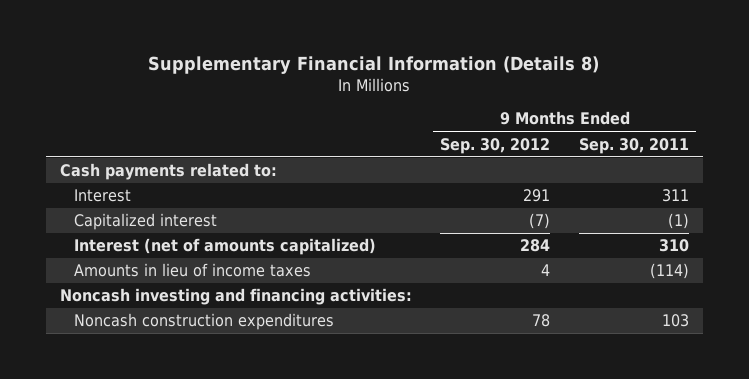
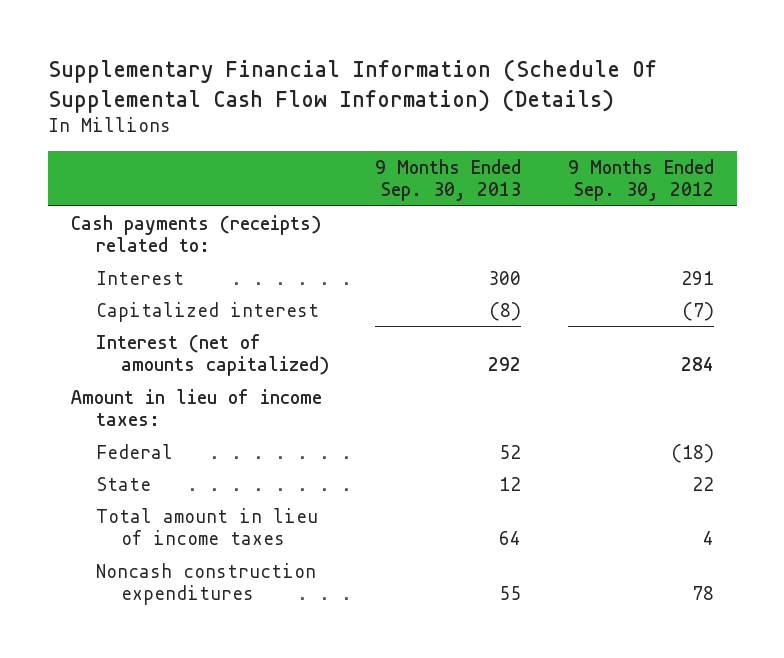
[148,55,600,74] Supplementary Financial Information (Details 8) -> [47,59,657,113] Supplementary Financial Information (Schedule Of Supplemental Cash Flow Information) (Details)
[578,137,689,154] Sep. 30, 2011 -> none
none -> [375,158,522,201] 9 Months Ended Sep. 30, 2013
[59,163,277,181] Cash payments related to: -> [70,214,321,252] Cash payments (receipts) related to:
[59,288,412,306] Noncash investing and financing activities: -> none
none -> [70,388,322,426] Amount in lieu of income taxes:
none -> [95,443,173,459] Federal
none -> [95,476,151,491] State
[74,263,312,278] Amounts in lieu of income taxes -> [95,507,318,545] Total amount in lieu of income taxes

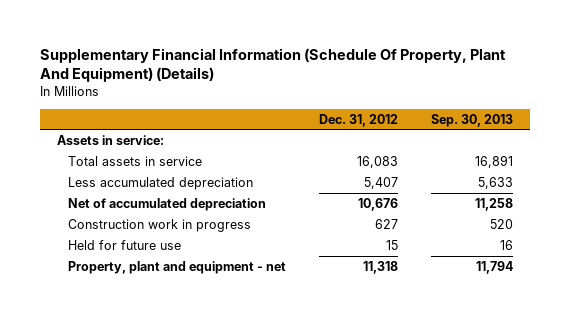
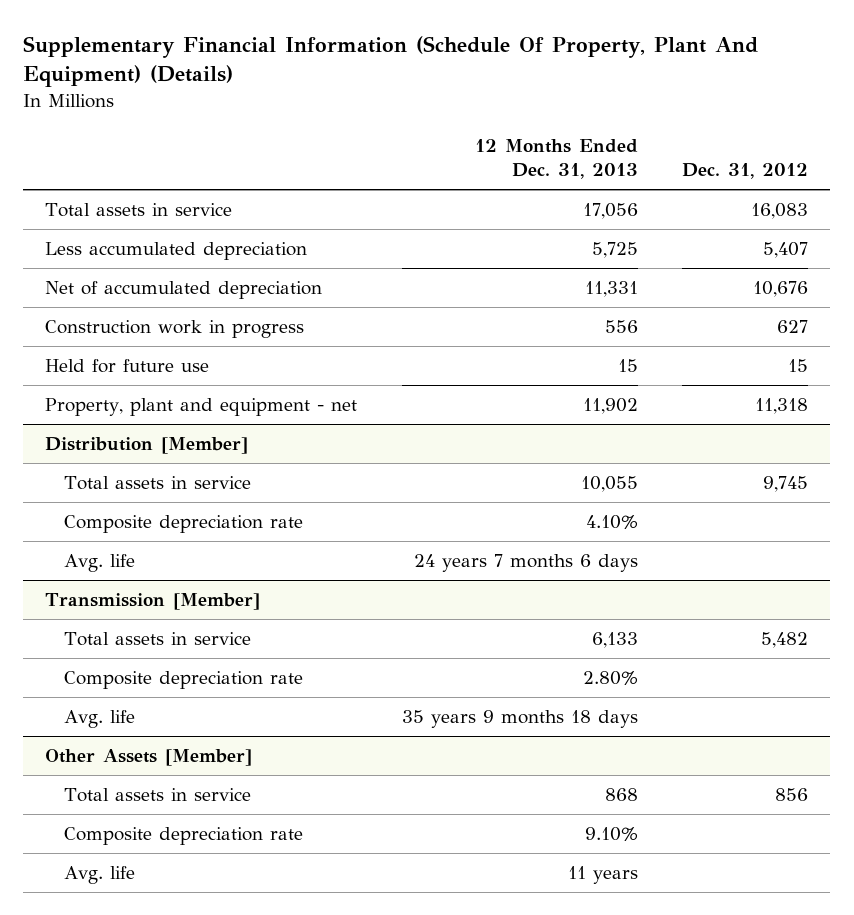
[431,113,514,127] Sep. 30, 2013 -> none
none -> [474,138,638,179] 12 Months Ended Dec. 31, 2013
[56,134,164,145] Assets in service: -> none
none -> [45,437,249,455] Distribution [Member]
none -> [63,476,251,491] Total assets in service
none -> [63,515,303,534] Composite depreciation rate
none -> [63,554,135,573] Avg. life
none -> [45,593,261,611] Transmission [Member]
none -> [63,632,251,647] Total assets in service
none -> [63,671,303,690] Composite depreciation rate
none -> [63,710,135,729] Avg. life
none -> [45,749,253,767] Other Assets [Member]
none -> [63,788,251,803] Total assets in service
none -> [63,827,303,846] Composite depreciation rate
none -> [63,866,135,885] Avg. life

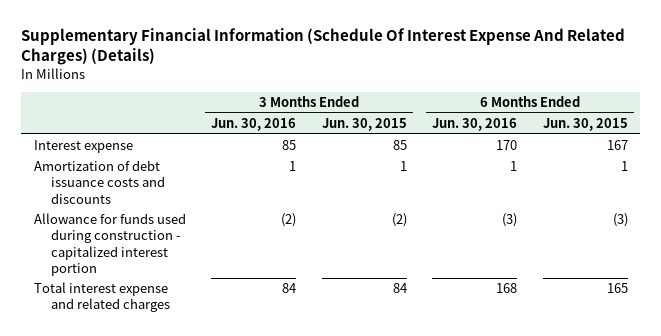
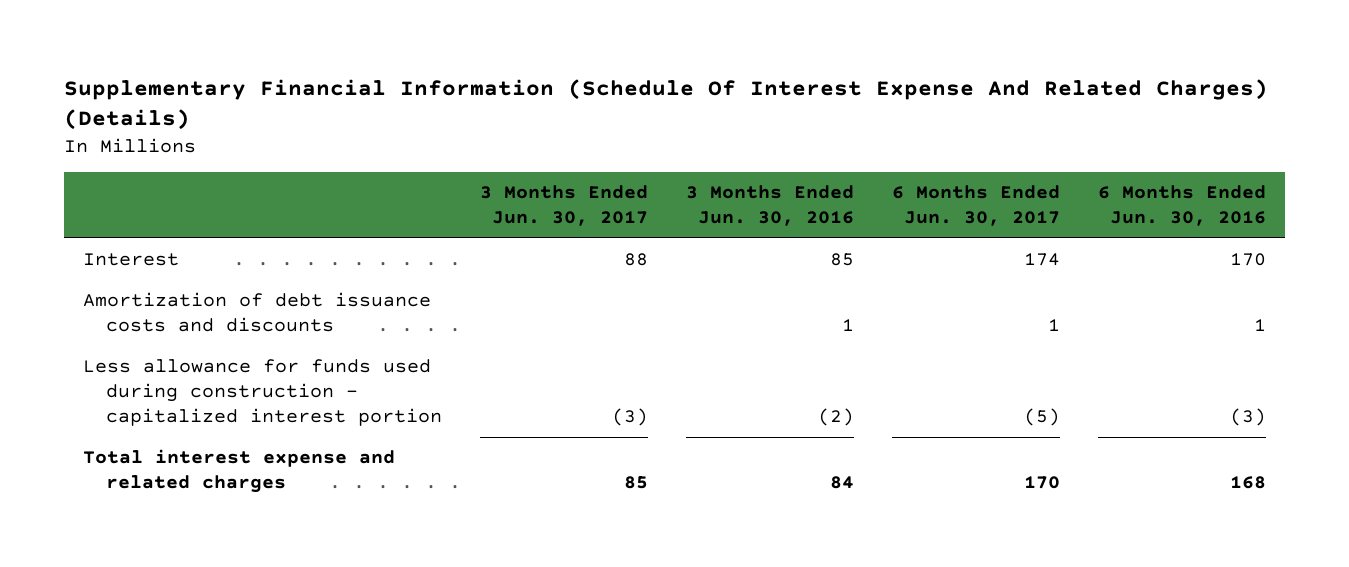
[321,117,407,131] Jun. 30, 2015 -> none
[542,117,628,131] Jun. 30, 2015 -> none
none -> [479,185,648,227] 3 Months Ended Jun. 30, 2017
none -> [891,185,1060,227] 6 Months Ended Jun. 30, 2017
[33,140,133,154] Interest expense -> [82,253,179,267] Interest
[33,213,186,276] Allowance for funds used during construction - capitalized interest portion -> [82,359,442,427] Less allowance for funds used during construction - capitalized interest portion

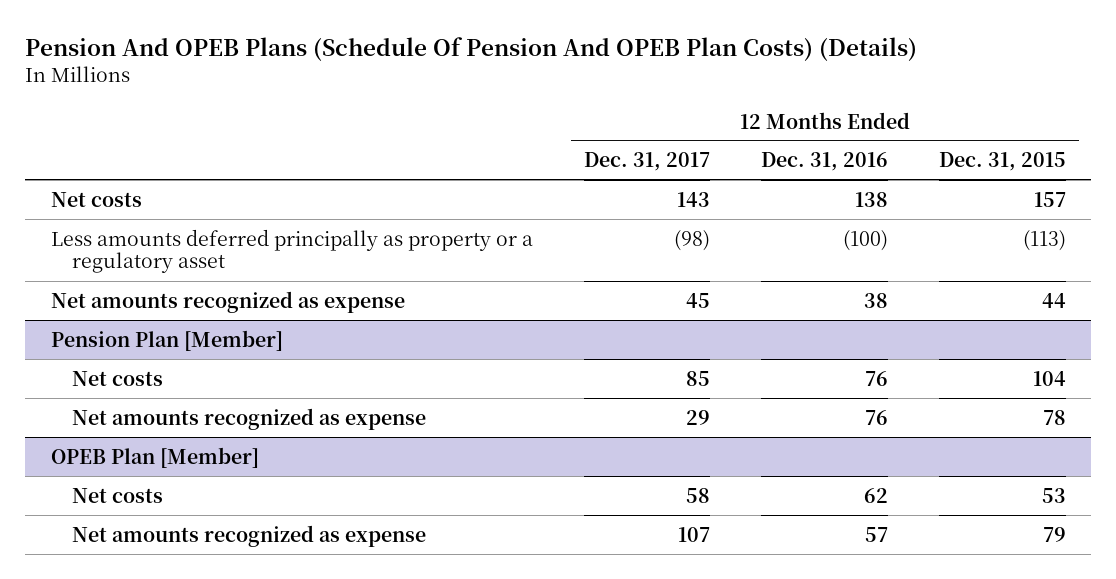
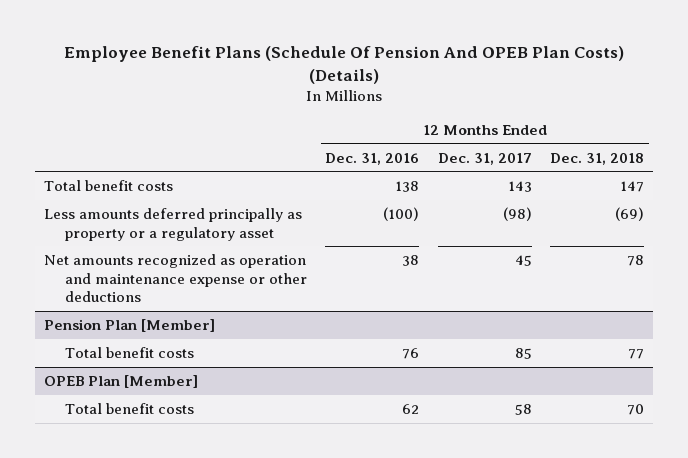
[24,36,917,61] Pension And OPEB Plans (Schedule Of Pension And OPEB Plan Costs) (Details) -> [63,45,624,84] Employee Benefit Plans (Schedule Of Pension And OPEB Plan Costs) (Details)
[938,152,1066,172] Dec. 31, 2015 -> none
none -> [550,152,645,165] Dec. 31, 2018
[50,191,142,207] Net costs -> [43,180,173,192] Total benefit costs
[50,290,405,313] Net amounts recognized as expense -> [43,254,307,303] Net amounts recognized as operation and maintenance expense or other deductions
[72,407,427,430] Net amounts recognized as expense -> none
[72,370,164,386] Net costs -> [64,347,194,359] Total benefit costs
[72,524,427,547] Net amounts recognized as expense -> none
[72,487,164,503] Net costs -> [64,403,194,415] Total benefit costs

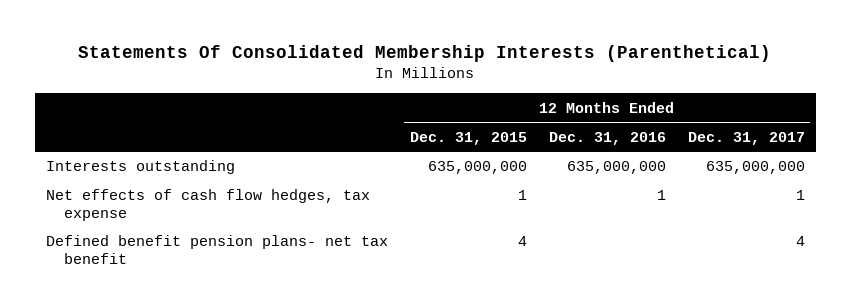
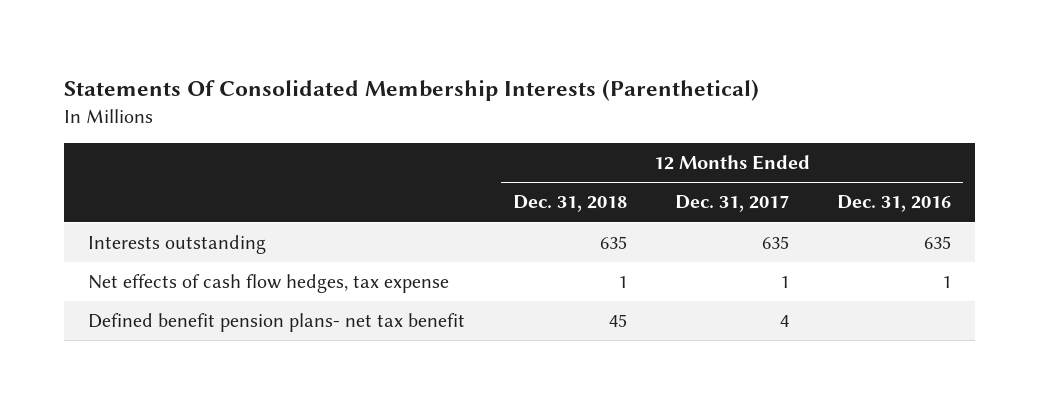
[409,131,527,145] Dec. 31, 2015 -> none
none -> [513,195,628,213] Dec. 31, 2018
[566,161,666,175] 635,000,000 -> [924,236,952,250] 635
[705,161,805,175] 635,000,000 -> [762,236,790,250] 635

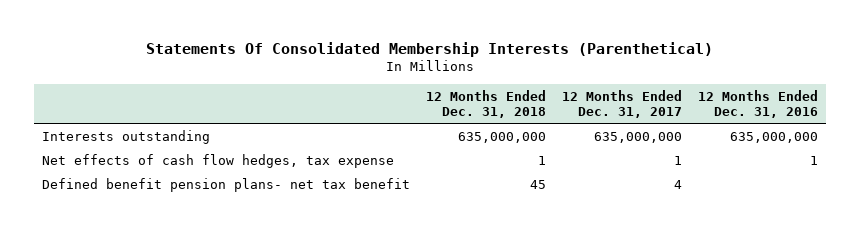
[600,236,628,250] 635 -> [458,131,547,143] 635,000,000
[762,236,790,250] 635 -> [594,131,683,143] 635,000,000
[924,236,952,250] 635 -> [730,131,819,143] 635,000,000

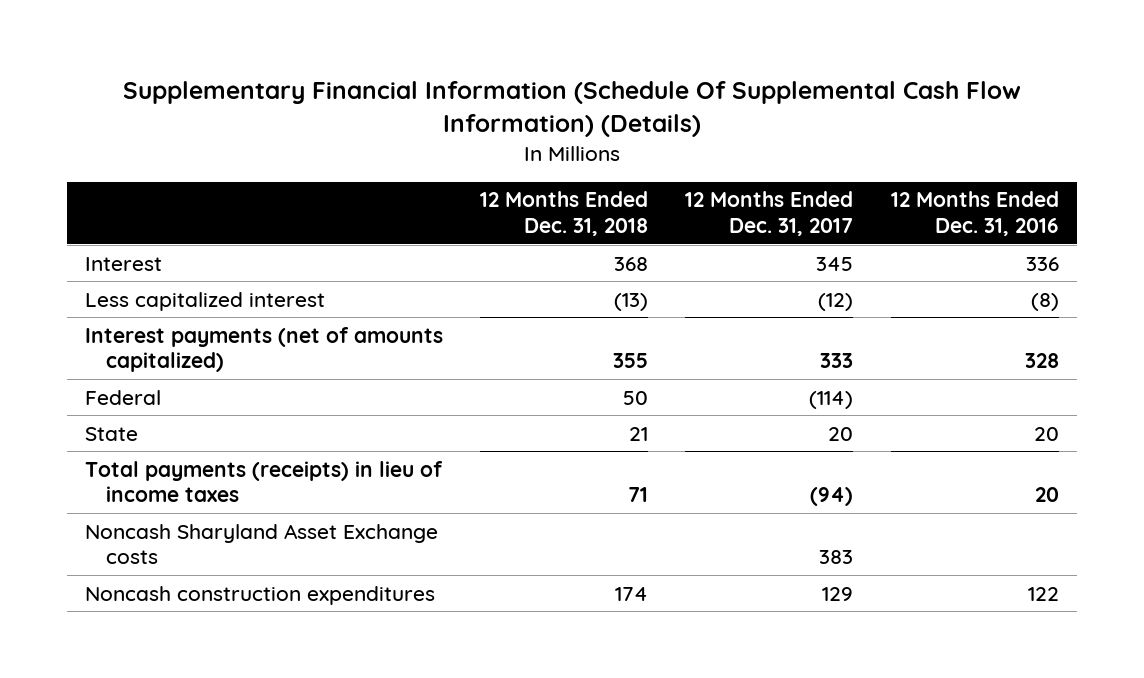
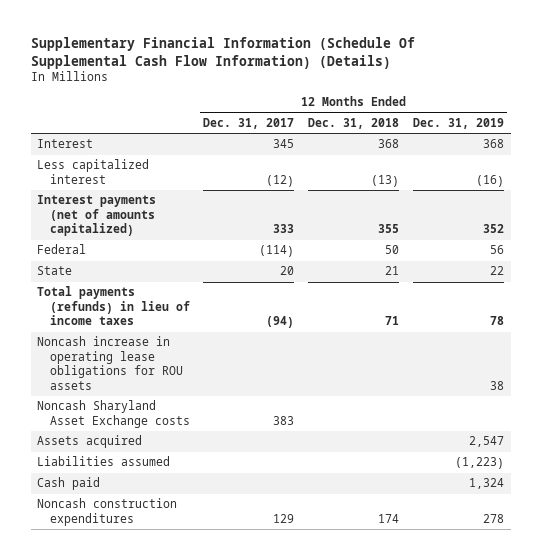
[890,191,1059,236] 12 Months Ended Dec. 31, 2016 -> none
none -> [412,118,504,130] Dec. 31, 2019
[85,460,444,503] Total payments (receipts) in lieu of income taxes -> [37,286,190,326] Total payments (refunds) in lieu of income taxes
none -> [37,336,183,390] Noncash increase in operating lease obligations for ROU assets
none -> [37,435,143,449] Assets acquired
none -> [37,456,171,467] Liabilities assumed
none -> [37,477,101,491] Cash paid

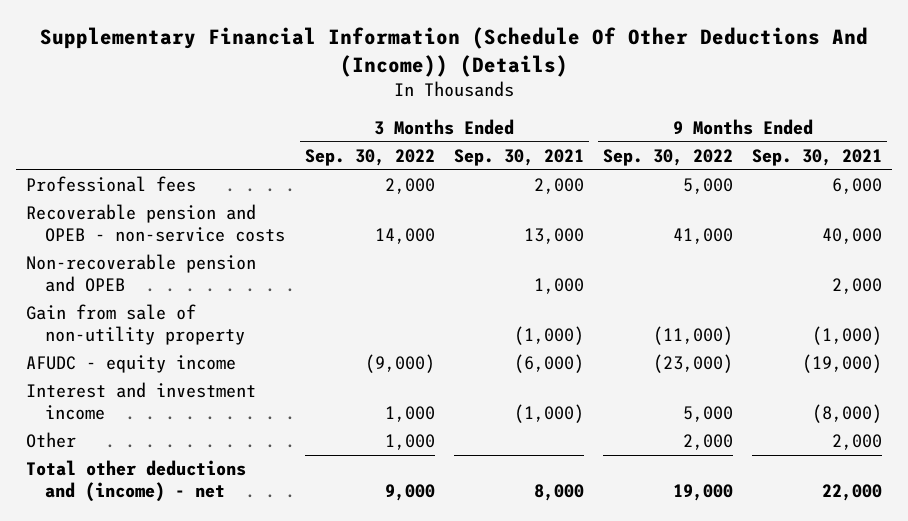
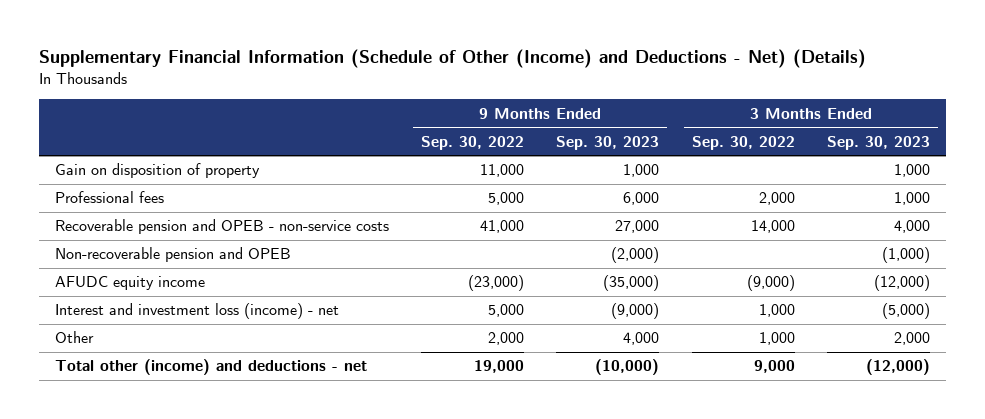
[40,27,869,77] Supplementary Financial Information (Schedule Of Other Deductions And (Income)) (Details) -> [38,48,866,68] Supplementary Financial Information (Schedule of Other (Income) and Deductions - Net) (Details)
[453,148,584,166] Sep. 30, 2021 -> none
[752,148,883,166] Sep. 30, 2021 -> none
none -> [556,135,660,150] Sep. 30, 2023
none -> [826,135,930,150] Sep. 30, 2023
none -> [54,163,260,179] Gain on disposition of property
[25,304,246,345] Gain from sale of non-utility property -> none
[25,355,236,374] AFUDC - equity income -> [54,276,205,291] AFUDC equity income
[25,382,256,420] Interest and investment income -> [54,303,339,320] Interest and investment loss (income) - net
[25,460,246,502] Total other deductions and (income) - net -> [54,359,367,376] Total other (income) and deductions - net

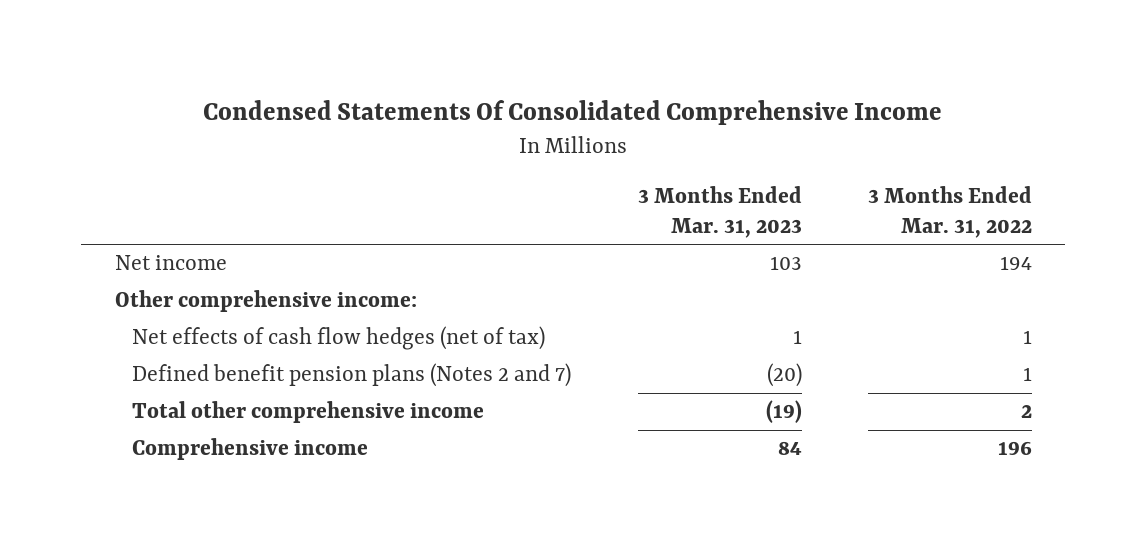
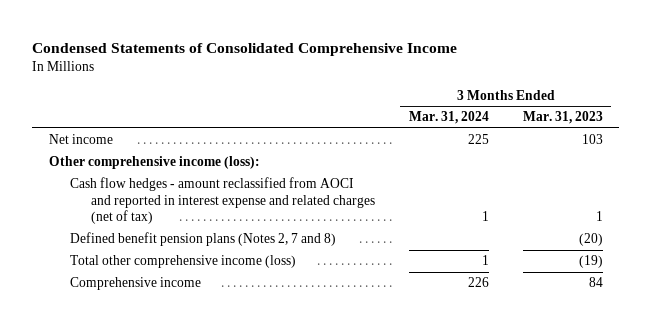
[203,99,943,125] Condensed Statements Of Consolidated Comprehensive Income -> [32,42,458,56] Condensed Statements of Consolidated Comprehensive Income
[867,185,1032,238] 3 Months Ended Mar. 31, 2022 -> none
none -> [408,111,489,125] Mar. 31, 2024
[132,326,546,351] Net effects of cash flow hedges (net of tax) -> none
[114,290,417,313] Other comprehensive income: -> [48,156,260,170] Other comprehensive income (loss):
none -> [70,177,376,225] Cash flow hedges - amount reclassified from AOCI and reported in interest expense and related charges (net of tax)
[132,363,572,388] Defined benefit pension plans (Notes 2 and 7) -> [70,232,337,247] Defined benefit pension plans (Notes 2, 7 and 8)
[132,401,485,424] Total other comprehensive income -> [70,255,297,269] Total other comprehensive income (loss)

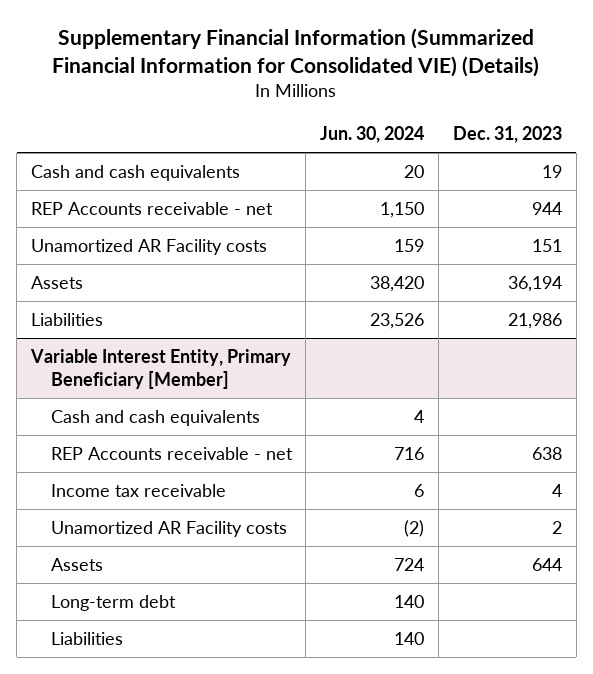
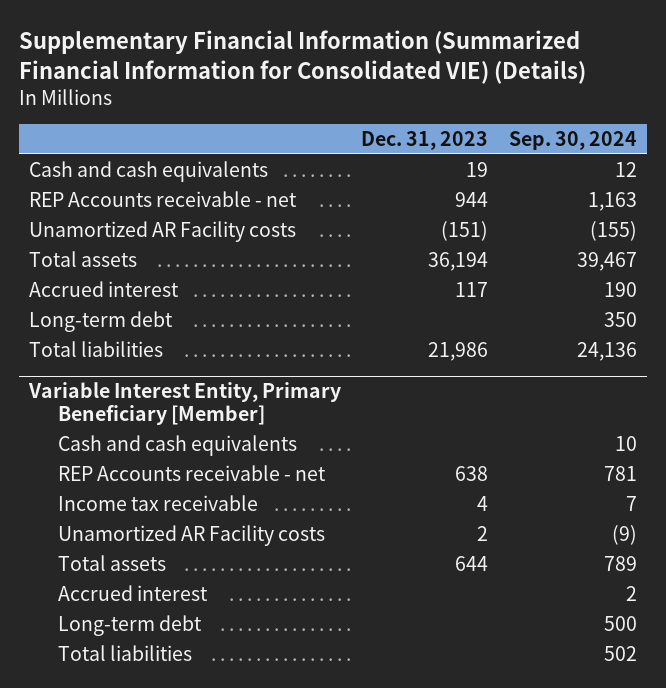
[320,126,425,144] Jun. 30, 2024 -> none
none -> [508,130,637,150] Sep. 30, 2024
[531,239,562,253] 151 -> [441,220,489,241] (151)
[31,276,84,290] Assets -> [28,250,137,267] Total assets
none -> [28,280,179,297] Accrued interest
none -> [28,310,173,332] Long-term debt
[31,313,104,327] Liabilities -> [28,340,163,357] Total liabilities
[50,558,103,572] Assets -> [58,554,167,571] Total assets
none -> [58,584,209,601] Accrued interest
[50,632,123,646] Liabilities -> [58,644,193,661] Total liabilities

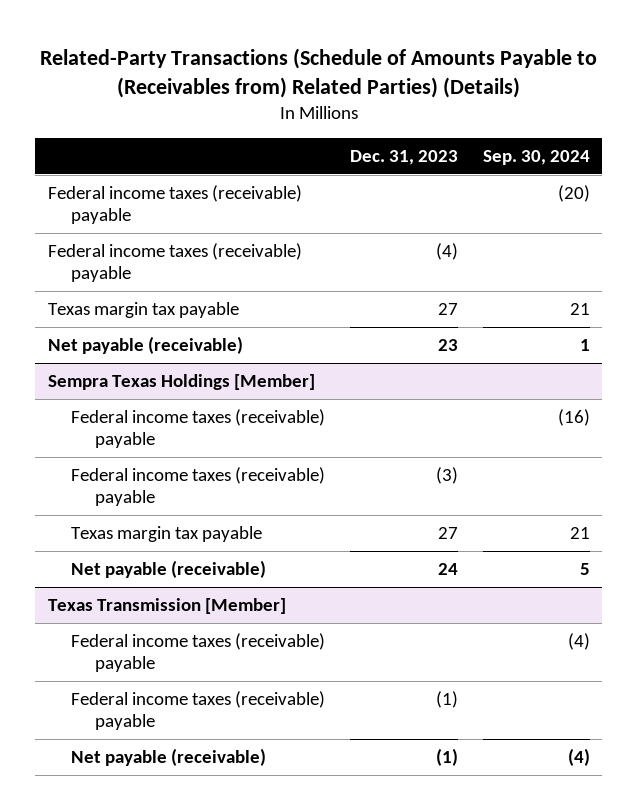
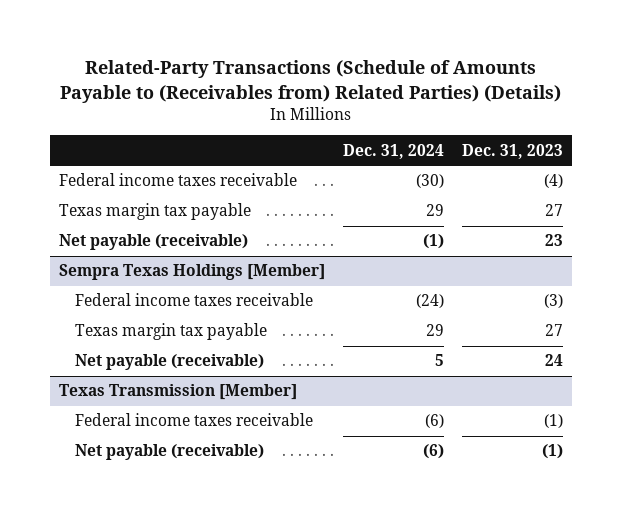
[482,149,590,165] Sep. 30, 2024 -> none
none -> [343,143,445,159] Dec. 31, 2024
[47,184,302,225] Federal income taxes (receivable) payable -> none
[47,242,302,283] Federal income taxes (receivable) payable -> [59,173,298,187] Federal income taxes receivable
[71,408,326,449] Federal income taxes (receivable) payable -> none
[71,466,326,507] Federal income taxes (receivable) payable -> [75,293,314,307] Federal income taxes receivable
[71,632,326,673] Federal income taxes (receivable) payable -> none
[71,690,326,731] Federal income taxes (receivable) payable -> [75,413,314,427] Federal income taxes receivable

